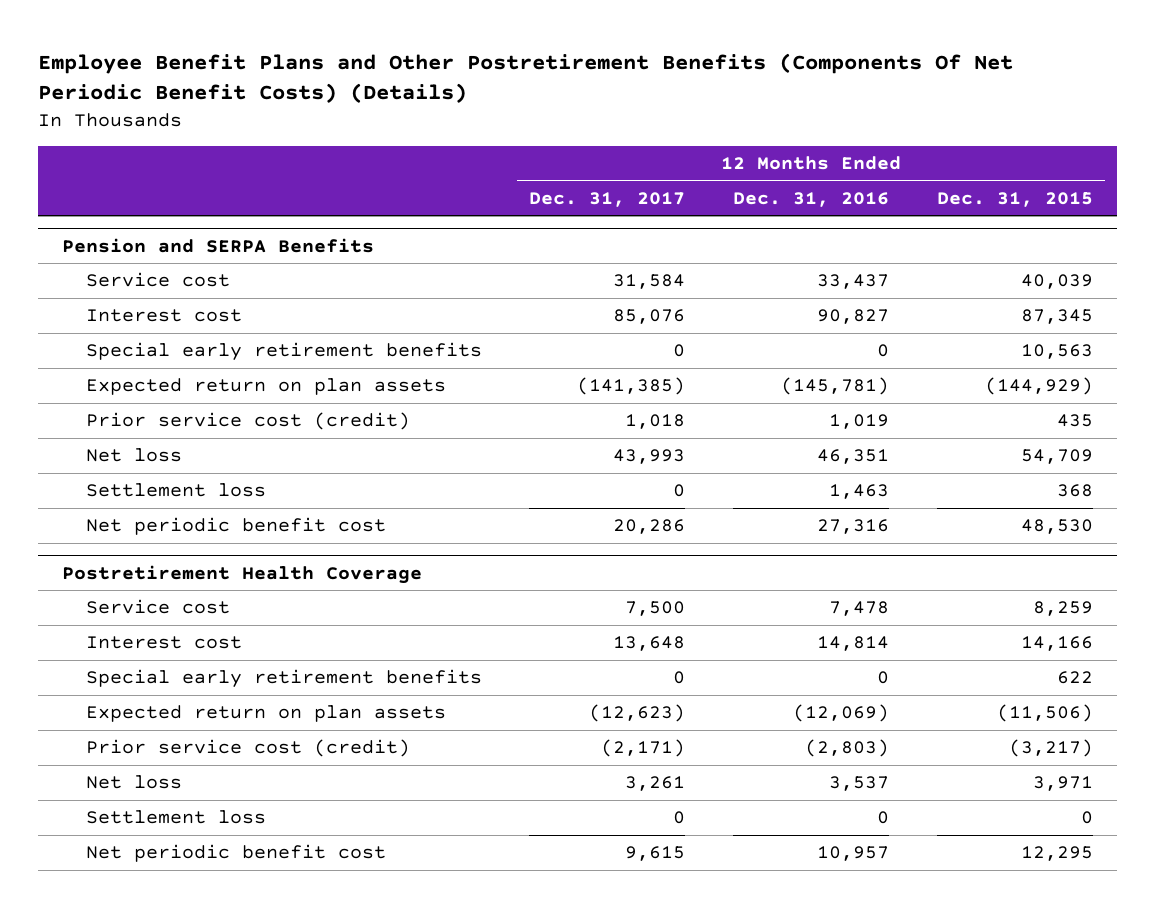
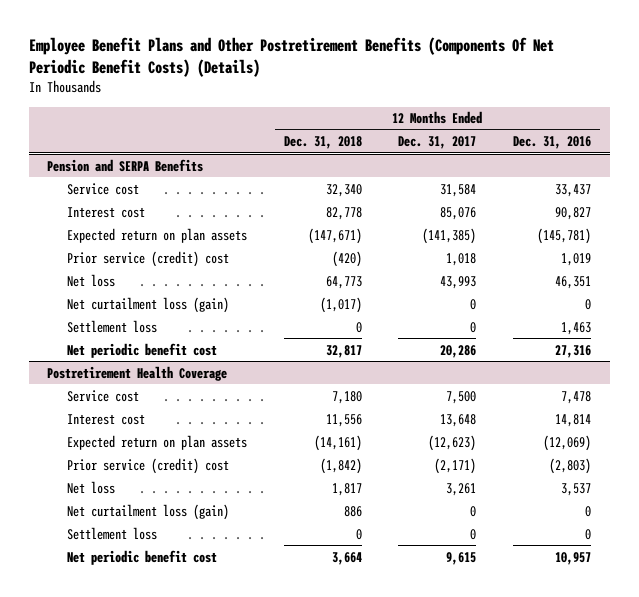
[937,191,1094,207] Dec. 31, 2015 -> none
none -> [283,136,362,150] Dec. 31, 2018
[85,342,482,362] Special early retirement benefits -> none
[85,412,410,431] Prior service cost (credit) -> [66,250,229,267] Prior service (credit) cost
none -> [66,296,229,313] Net curtailment loss (gain)
[85,669,482,689] Special early retirement benefits -> none
[85,739,410,758] Prior service cost (credit) -> [66,457,229,474] Prior service (credit) cost
none -> [66,503,229,520] Net curtailment loss (gain)

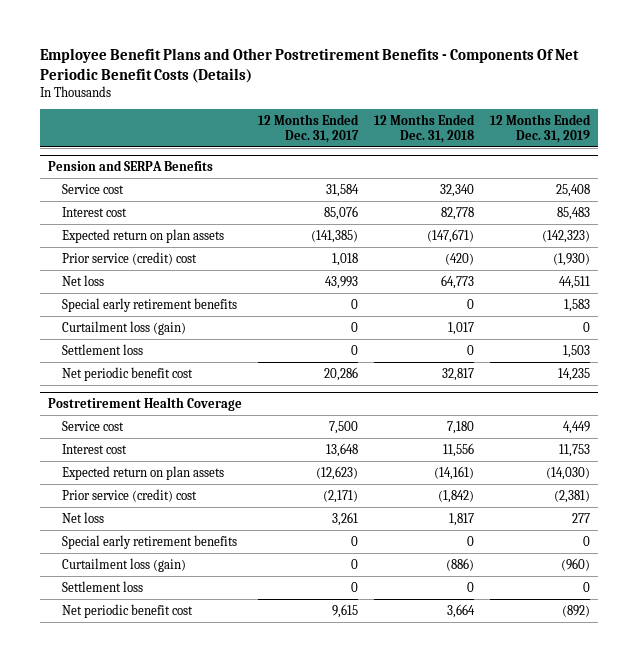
[29,37,555,78] Employee Benefit Plans and Other Postretirement Benefits (Components Of Net Periodic Benefit Costs) (Details) -> [40,47,580,83] Employee Benefit Plans and Other Postretirement Benefits - Components Of Net Periodic Benefit Costs (Details)
[513,136,592,150] Dec. 31, 2016 -> none
none -> [490,113,592,143] 12 Months Ended Dec. 31, 2019
none -> [62,297,238,312] Special early retirement benefits
[66,296,229,313] Net curtailment loss (gain) -> [62,320,187,335] Curtailment loss (gain)
[319,296,362,313] (1,017) -> [448,321,475,335] 1,017
none -> [62,534,238,549] Special early retirement benefits
[66,503,229,520] Net curtailment loss (gain) -> [62,557,187,572] Curtailment loss (gain)
[343,505,362,517] 886 -> [446,557,475,571] (886)

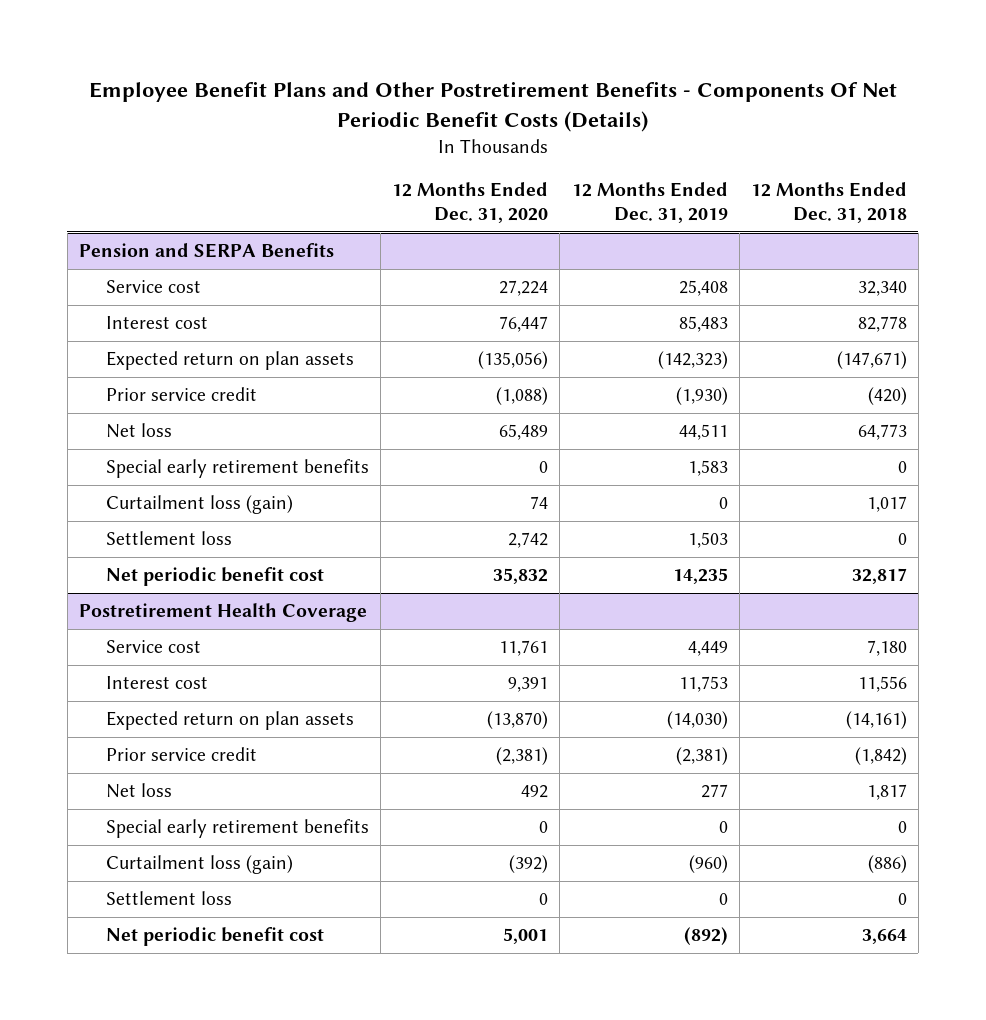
[258,113,360,143] 12 Months Ended Dec. 31, 2017 -> none
none -> [392,182,549,224] 12 Months Ended Dec. 31, 2020
[62,251,198,265] Prior service (credit) cost -> [106,387,258,402] Prior service credit
[62,488,198,502] Prior service (credit) cost -> [106,747,258,762] Prior service credit

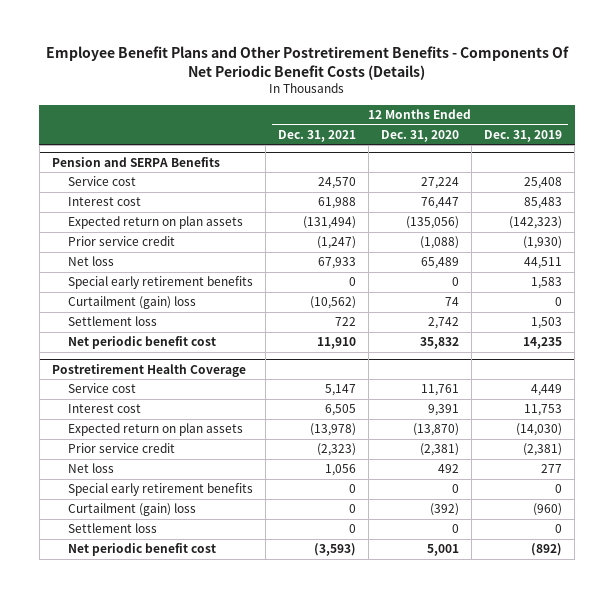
[750,182,907,224] 12 Months Ended Dec. 31, 2018 -> none
none -> [278,130,357,143] Dec. 31, 2021
[106,495,294,515] Curtailment loss (gain) -> [68,296,197,310] Curtailment (gain) loss
[106,855,294,875] Curtailment loss (gain) -> [68,503,197,517] Curtailment (gain) loss

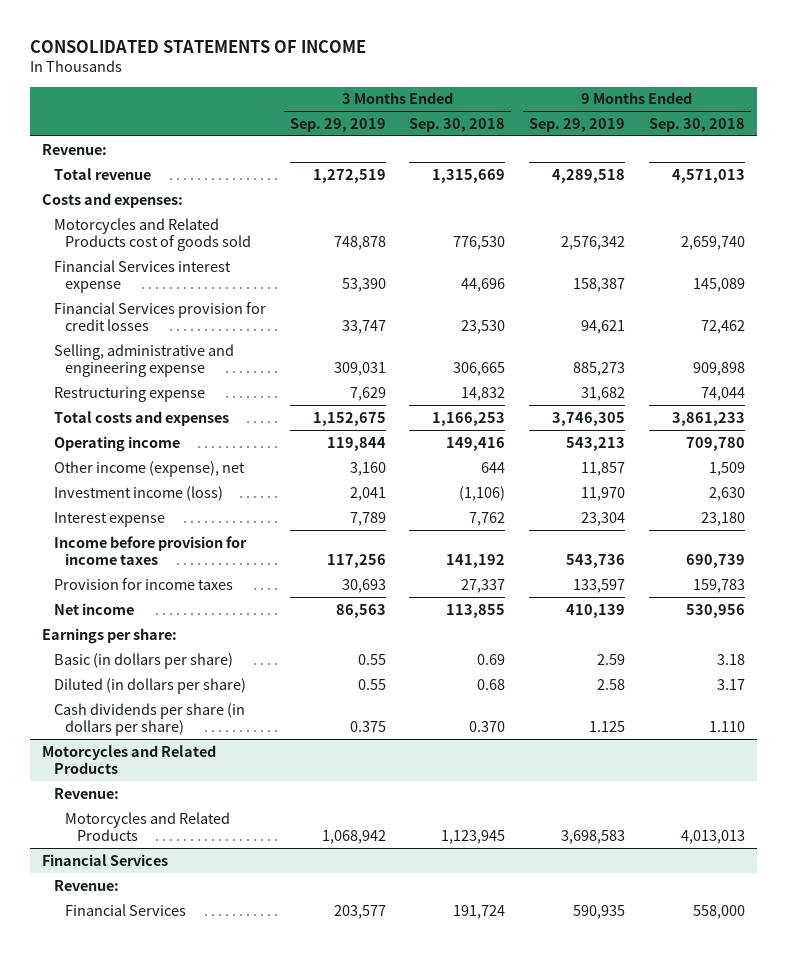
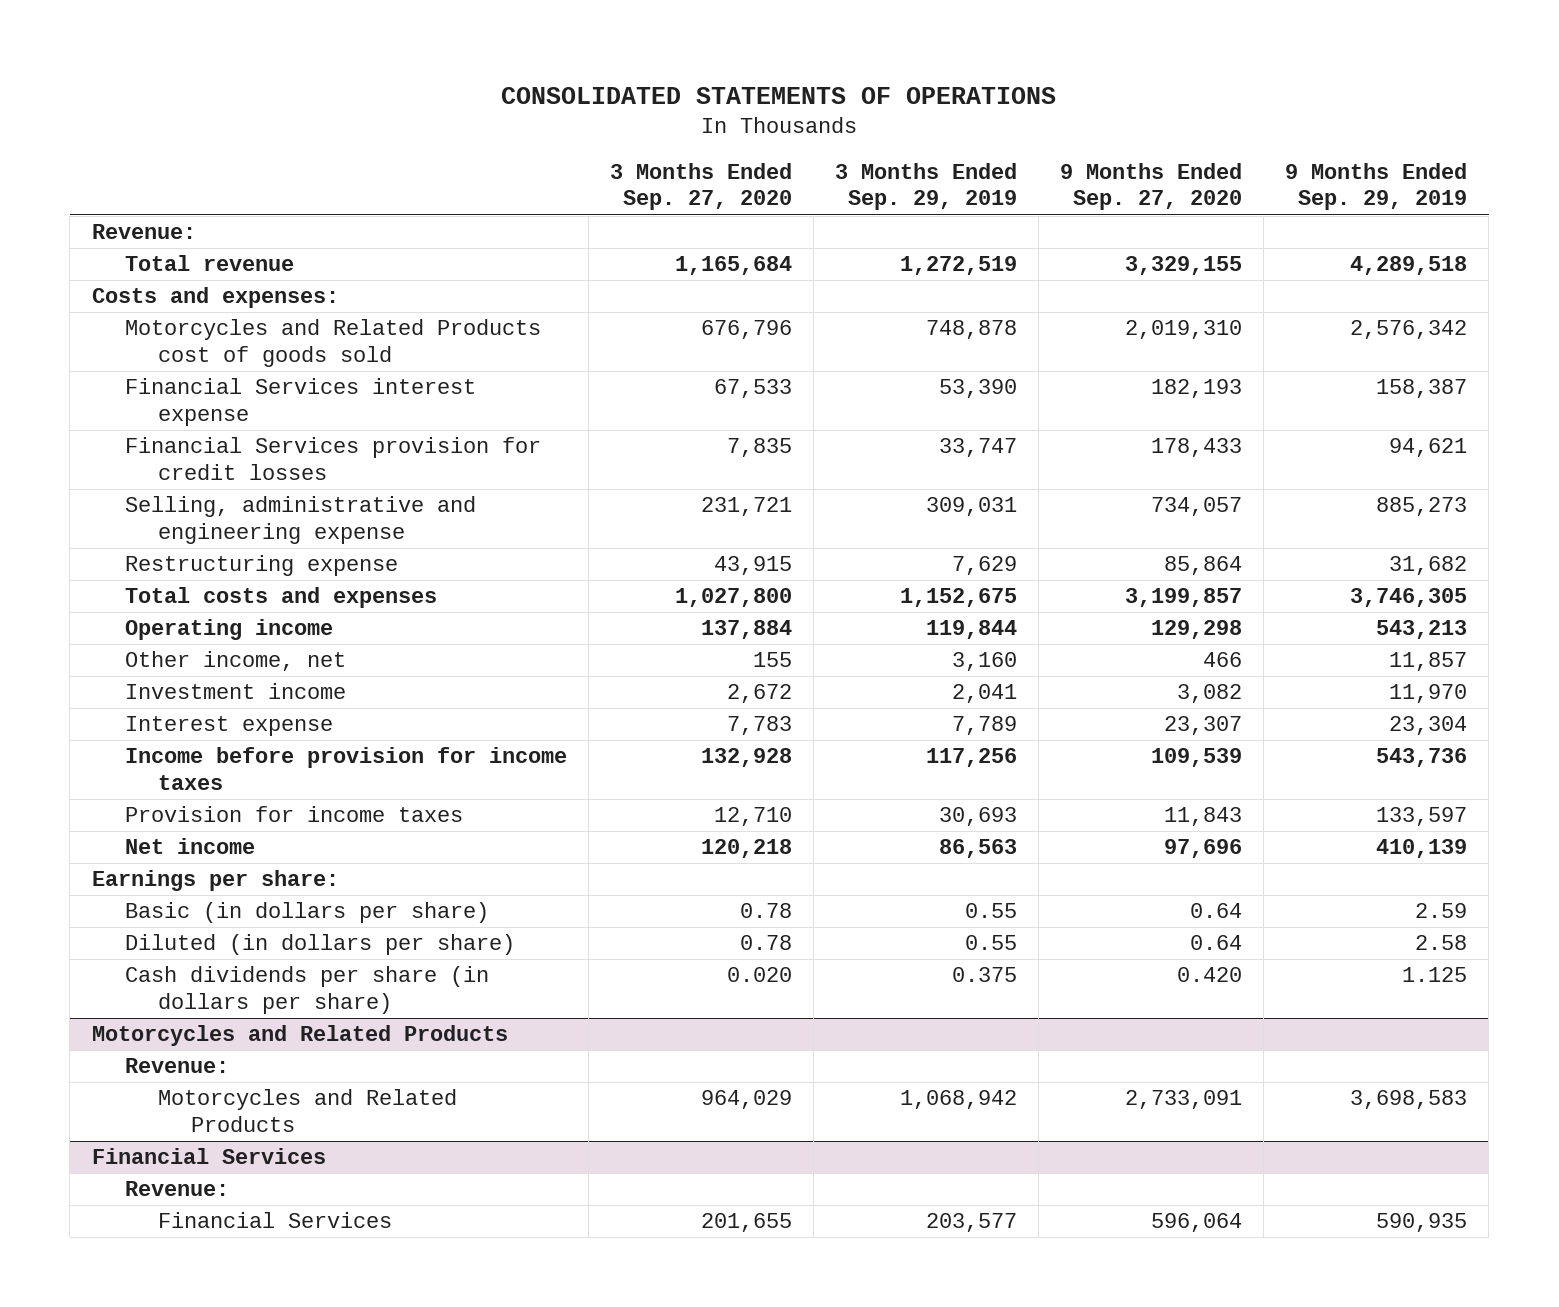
[30,39,367,53] CONSOLIDATED STATEMENTS OF INCOME -> [501,86,1057,104] CONSOLIDATED STATEMENTS OF OPERATIONS
[409,117,506,132] Sep. 30, 2018 -> none
[649,117,746,132] Sep. 30, 2018 -> none
none -> [609,162,792,211] 3 Months Ended Sep. 27, 2020
none -> [1059,162,1242,211] 9 Months Ended Sep. 27, 2020
[53,460,245,477] Other income (expense), net -> [124,651,346,672] Other income, net
[53,485,223,501] Investment income (loss) -> [124,683,346,700] Investment income

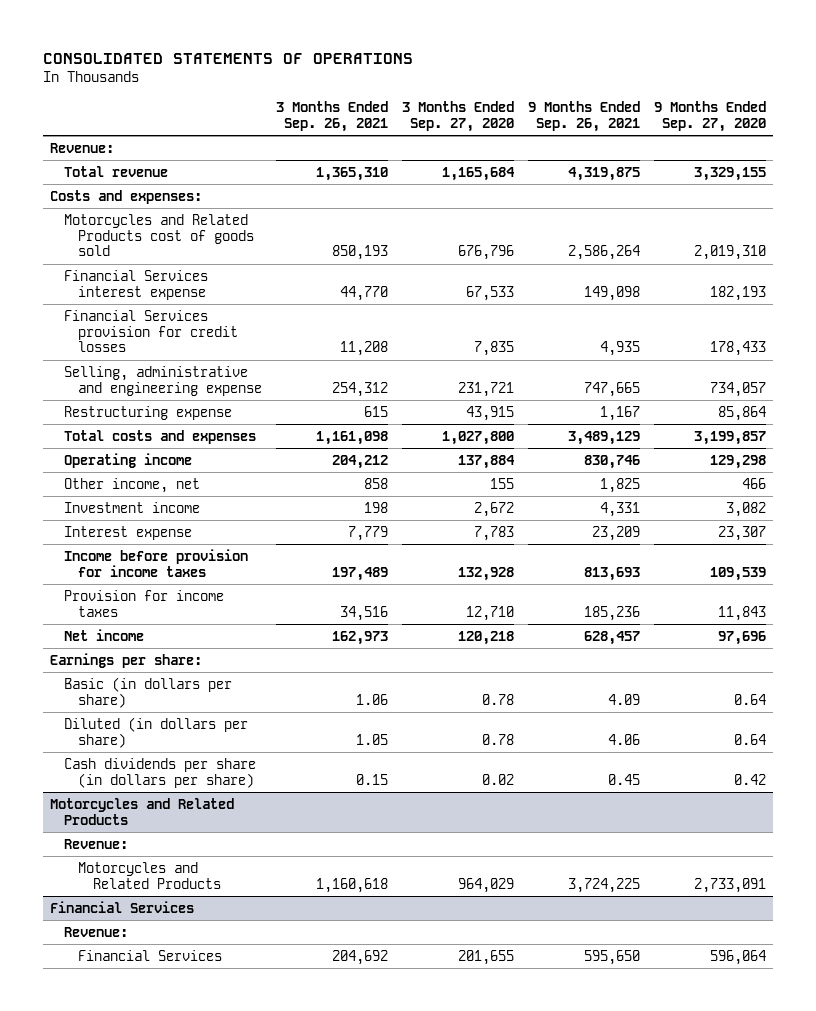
[834,162,1017,211] 3 Months Ended Sep. 29, 2019 -> none
[1285,162,1468,211] 9 Months Ended Sep. 29, 2019 -> none
none -> [276,100,389,132] 3 Months Ended Sep. 26, 2021
none -> [528,100,641,132] 9 Months Ended Sep. 26, 2021
[726,967,792,983] 0.020 -> [482,773,515,785] 0.02
[1176,967,1242,983] 0.420 -> [733,773,766,785] 0.42

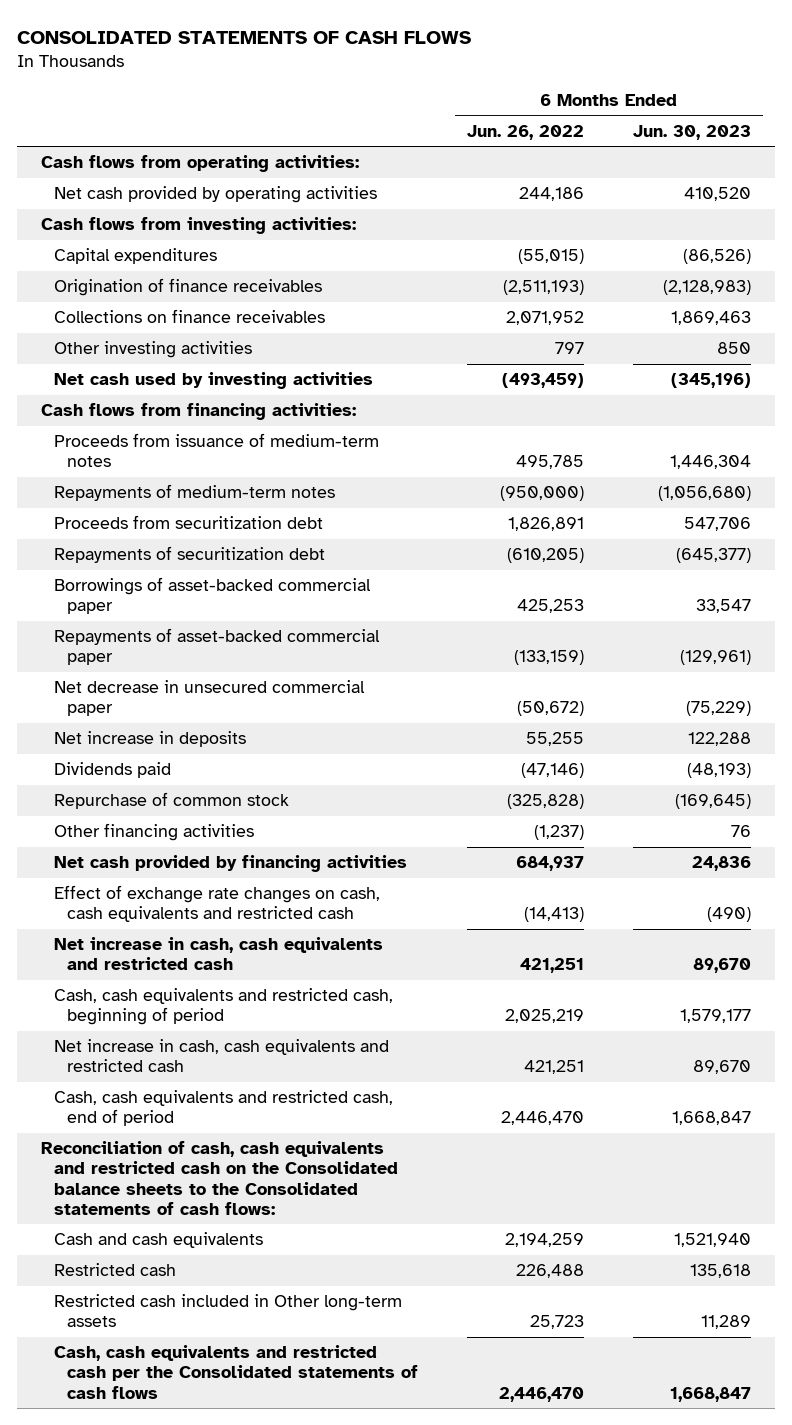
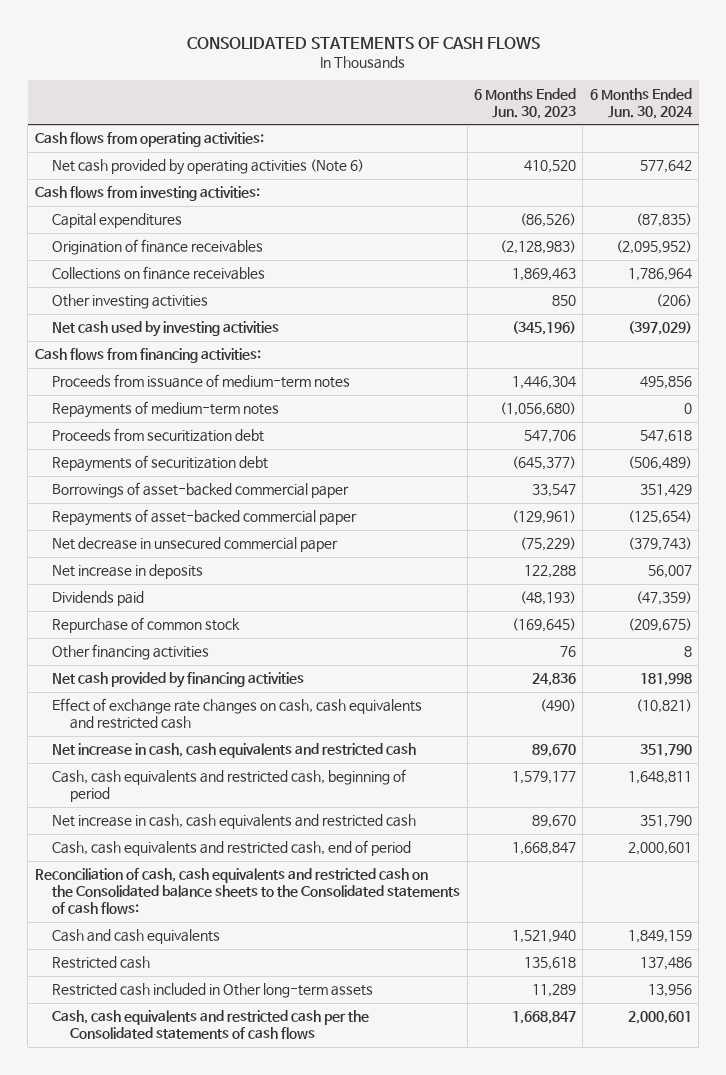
[466,124,584,140] Jun. 26, 2022 -> none
none -> [589,87,693,119] 6 Months Ended Jun. 30, 2024
[54,186,378,204] Net cash provided by operating activities -> [52,159,365,176] Net cash provided by operating activities (Note 6)

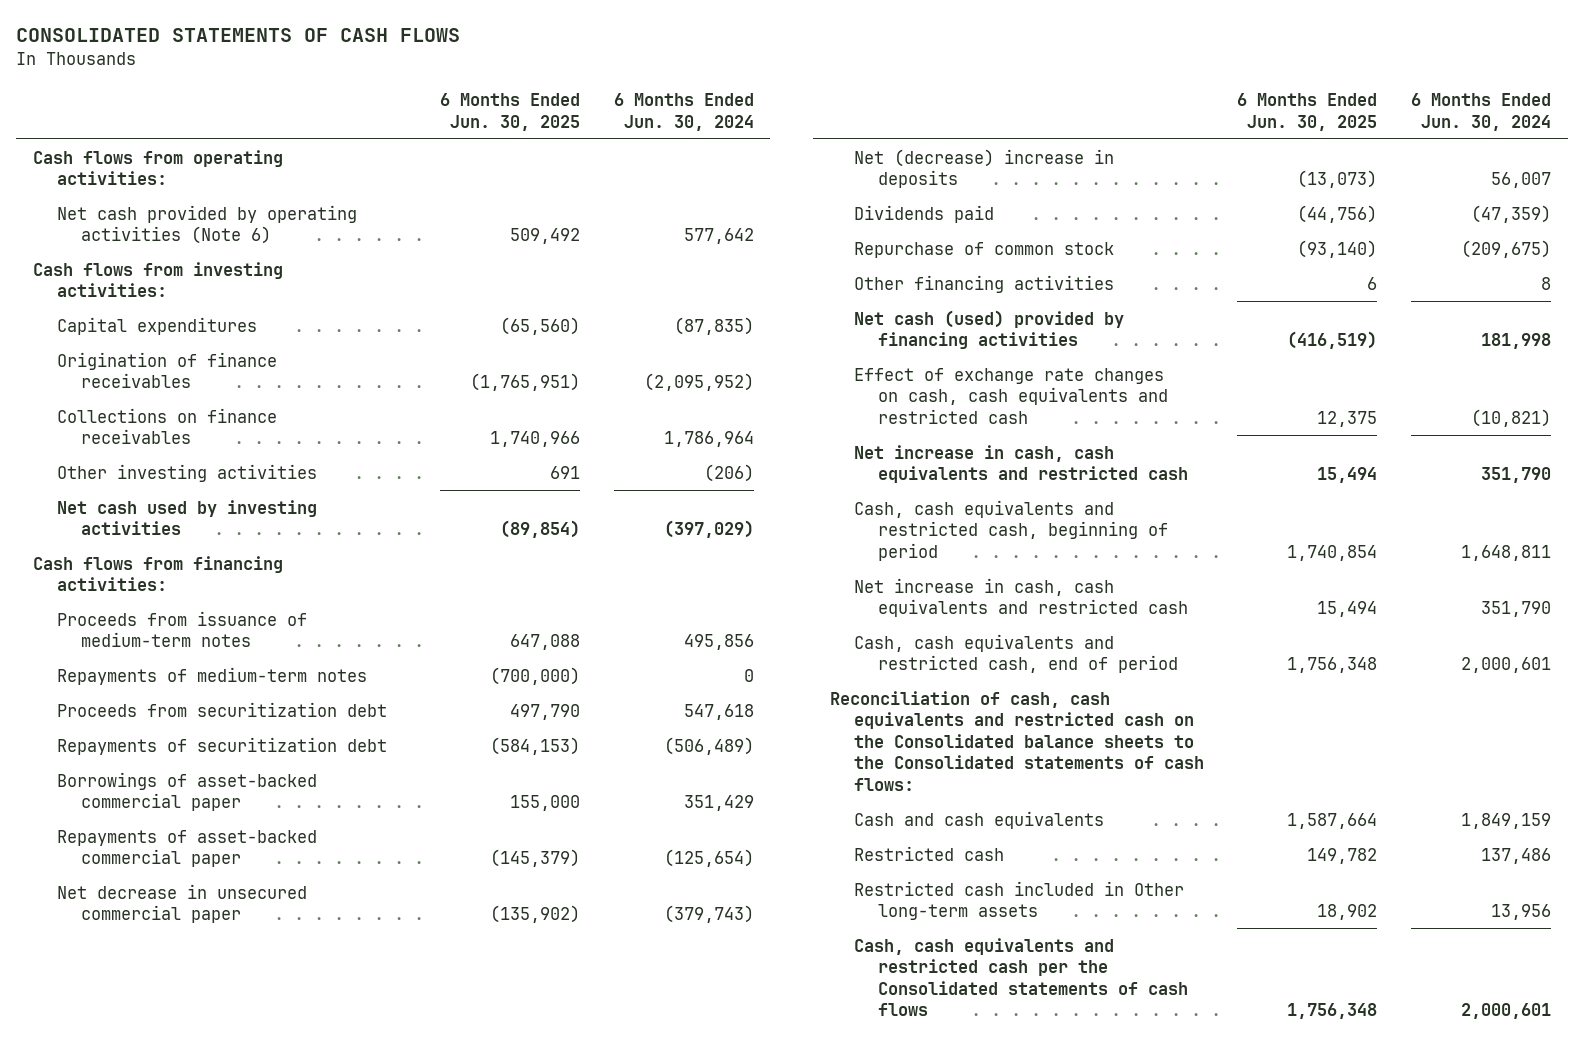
[474,87,577,119] 6 Months Ended Jun. 30, 2023 -> none
none -> [440,93,581,131] 6 Months Ended Jun. 30, 2025
[52,564,204,580] Net increase in deposits -> [853,148,1114,189] Net (decrease) increase in deposits
[52,672,305,689] Net cash provided by financing activities -> [853,309,1124,350] Net cash (used) provided by financing activities

